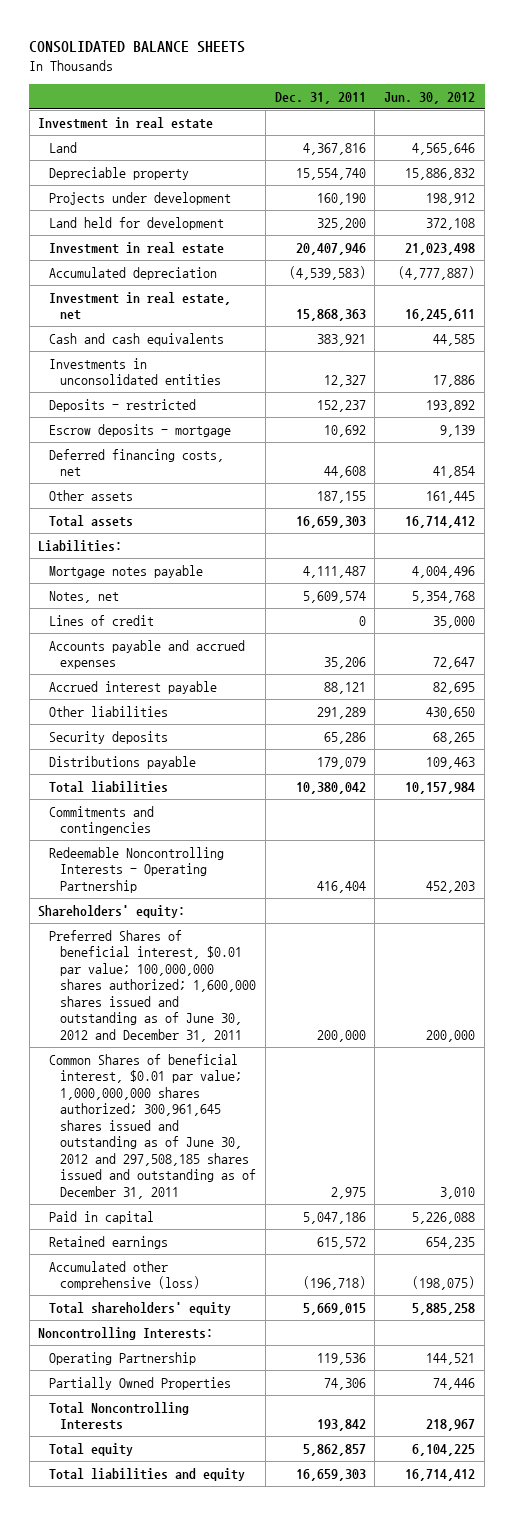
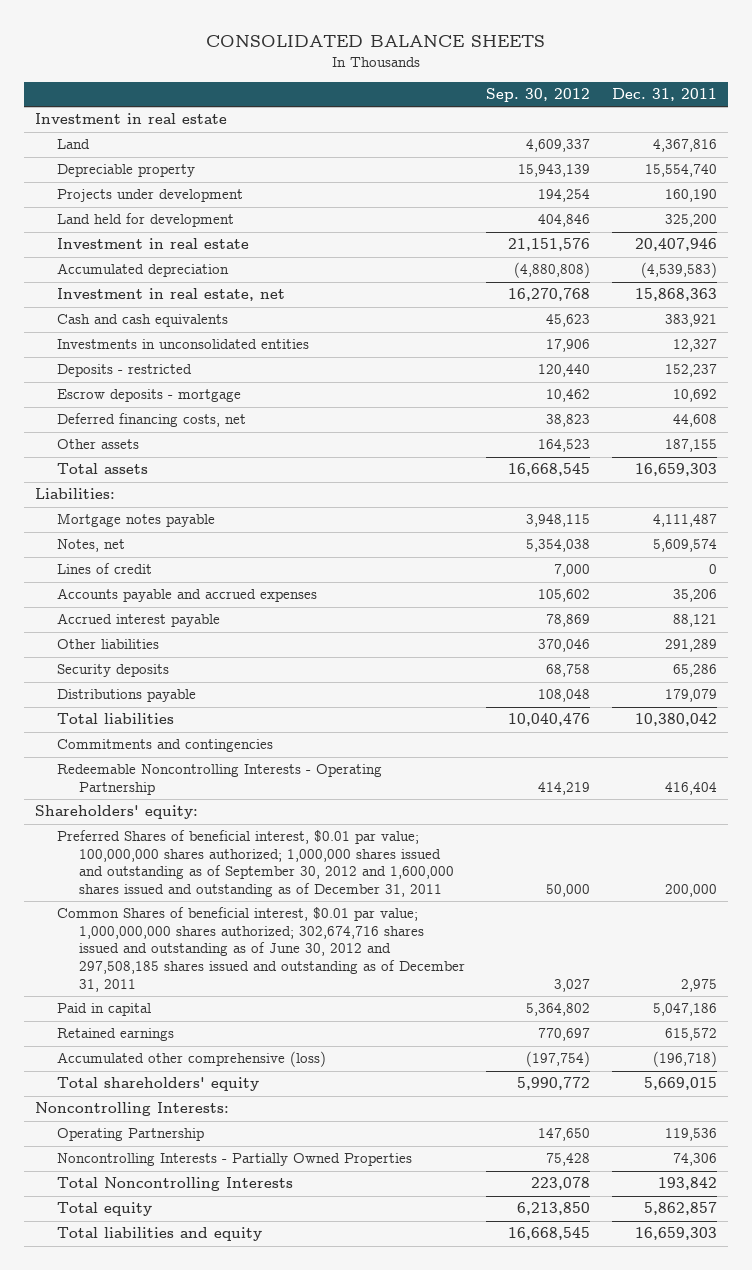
[384,91,476,104] Jun. 30, 2012 -> none
none -> [486,88,591,103] Sep. 30, 2012
[49,929,256,1042] Preferred Shares of beneficial interest, $0.01 par value; 100,000,000 shares authorized; 1,600,000 shares issued and outstanding as of June 30, 2012 and December 31, 2011 -> [56,830,454,897] Preferred Shares of beneficial interest, $0.01 par value; 100,000,000 shares authorized; 1,000,000 shares issued and outstanding as of September 30, 2012 and 1,600,000 shares issued and outstanding as of December 31, 2011
[49,1053,256,1199] Common Shares of beneficial interest, $0.01 par value; 1,000,000,000 shares authorized; 300,961,645 shares issued and outstanding as of June 30, 2012 and 297,508,185 shares issued and outstanding as of December 31, 2011 -> [56,907,465,992] Common Shares of beneficial interest, $0.01 par value; 1,000,000,000 shares authorized; 302,674,716 shares issued and outstanding as of June 30, 2012 and 297,508,185 shares issued and outstanding as of December 31, 2011
[49,1376,232,1390] Partially Owned Properties -> [56,1153,412,1167] Noncontrolling Interests - Partially Owned Properties

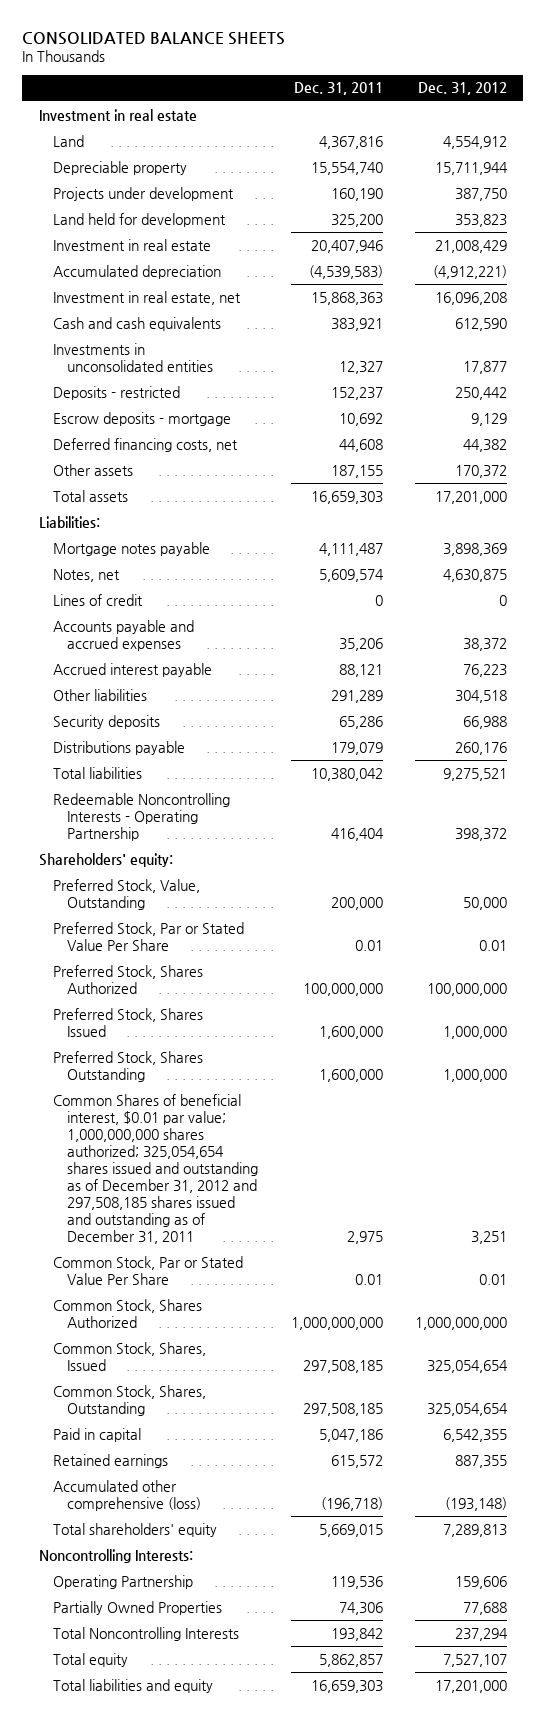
[486,88,591,103] Sep. 30, 2012 -> none
none -> [418,82,508,96] Dec. 31, 2012
[56,739,273,753] Commitments and contingencies -> none
[56,830,454,897] Preferred Shares of beneficial interest, $0.01 par value; 100,000,000 shares authorized; 1,000,000 shares issued and outstanding as of September 30, 2012 and 1,600,000 shares issued and outstanding as of December 31, 2011 -> [52,878,200,910] Preferred Stock, Value, Outstanding
none -> [52,921,244,951] Preferred Stock, Par or Stated Value Per Share
none -> [52,964,203,994] Preferred Stock, Shares Authorized
none -> [52,1007,203,1037] Preferred Stock, Shares Issued
none -> [52,1050,203,1082] Preferred Stock, Shares Outstanding
[56,907,465,992] Common Shares of beneficial interest, $0.01 par value; 1,000,000,000 shares authorized; 302,674,716 shares issued and outstanding as of June 30, 2012 and 297,508,185 shares issued and outstanding as of December 31, 2011 -> [52,1093,259,1244] Common Shares of beneficial interest, $0.01 par value; 1,000,000,000 shares authorized; 325,054,654 shares issued and outstanding as of December 31, 2012 and 297,508,185 shares issued and outstanding as of December 31, 2011
none -> [52,1255,243,1285] Common Stock, Par or Stated Value Per Share
none -> [52,1298,202,1328] Common Stock, Shares Authorized
none -> [52,1341,206,1371] Common Stock, Shares, Issued
none -> [52,1384,206,1416] Common Stock, Shares, Outstanding
[56,1153,412,1167] Noncontrolling Interests - Partially Owned Properties -> [52,1600,222,1615] Partially Owned Properties

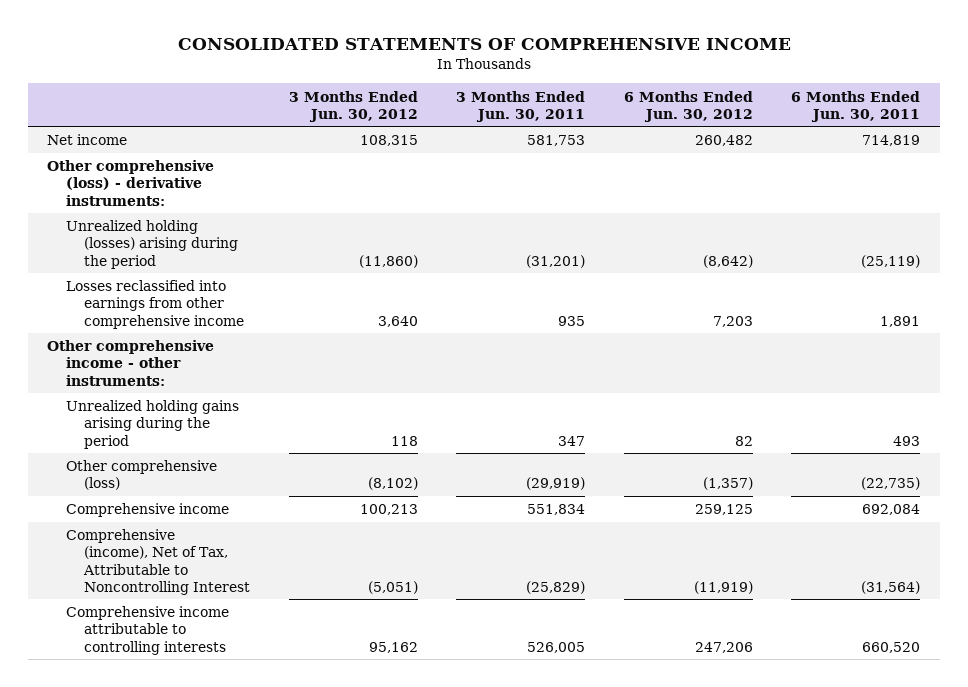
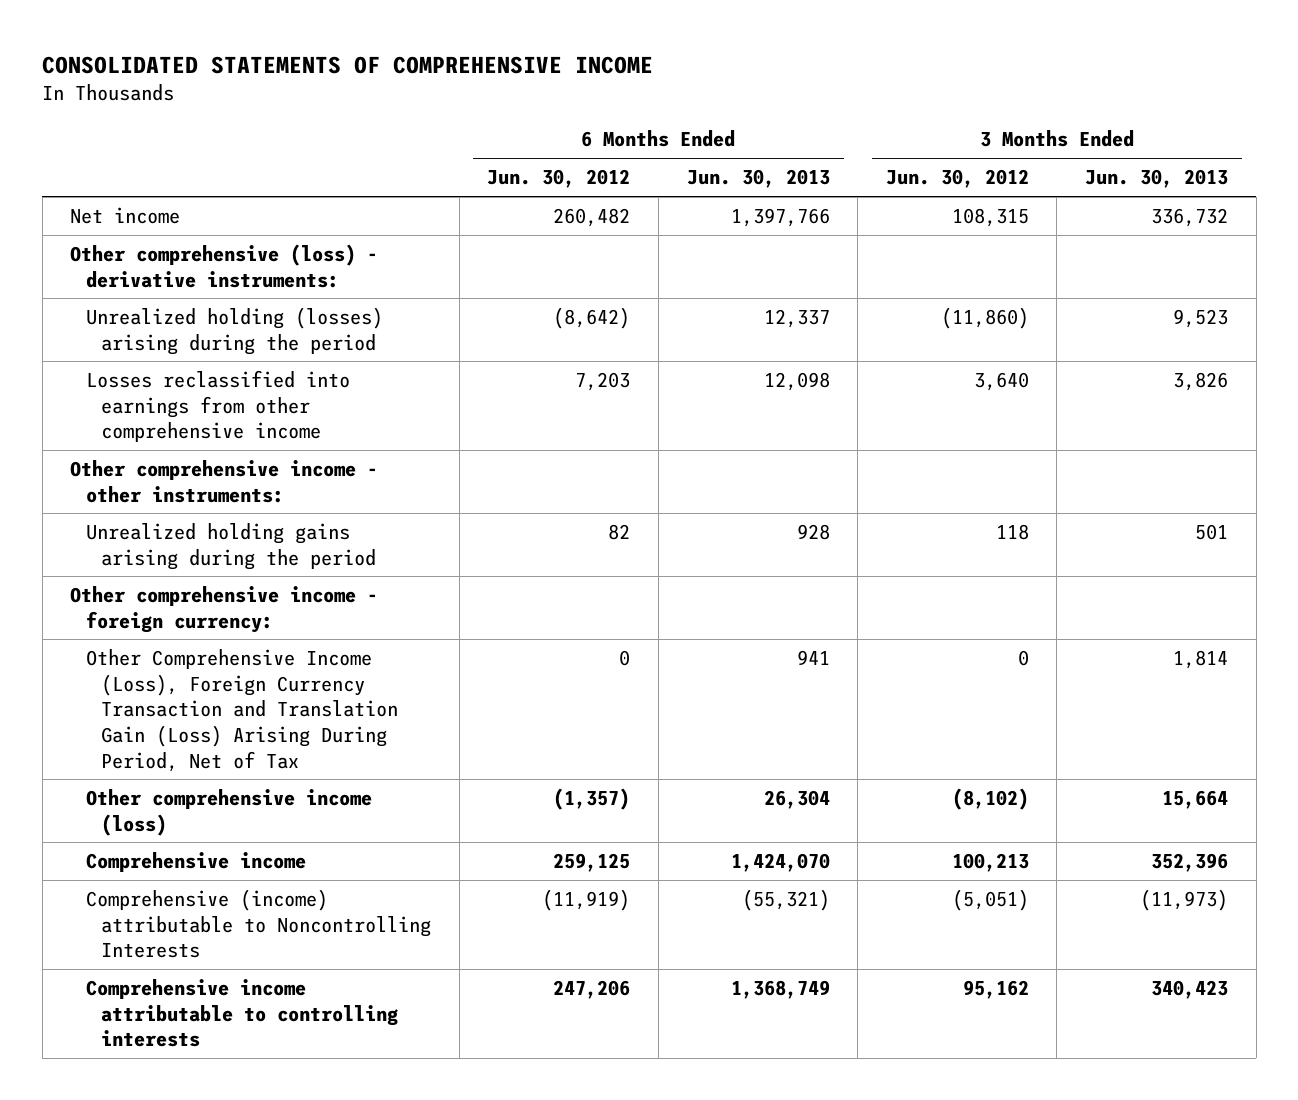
[456,90,586,122] 3 Months Ended Jun. 30, 2011 -> none
[791,90,921,122] 6 Months Ended Jun. 30, 2011 -> none
none -> [686,169,830,189] Jun. 30, 2013
none -> [1085,169,1229,189] Jun. 30, 2013
none -> [70,585,379,633] Other comprehensive income - foreign currency:
none -> [85,648,398,772] Other Comprehensive Income (Loss), Foreign Currency Transaction and Translation Gain (Loss) Arising During Period, Net of Tax
[65,460,217,491] Other comprehensive (loss) -> [85,788,372,836] Other comprehensive income (loss)
[65,529,251,595] Comprehensive (income), Net of Tax, Attributable to Noncontrolling Interest -> [85,888,431,959] Comprehensive (income) attributable to Noncontrolling Interests

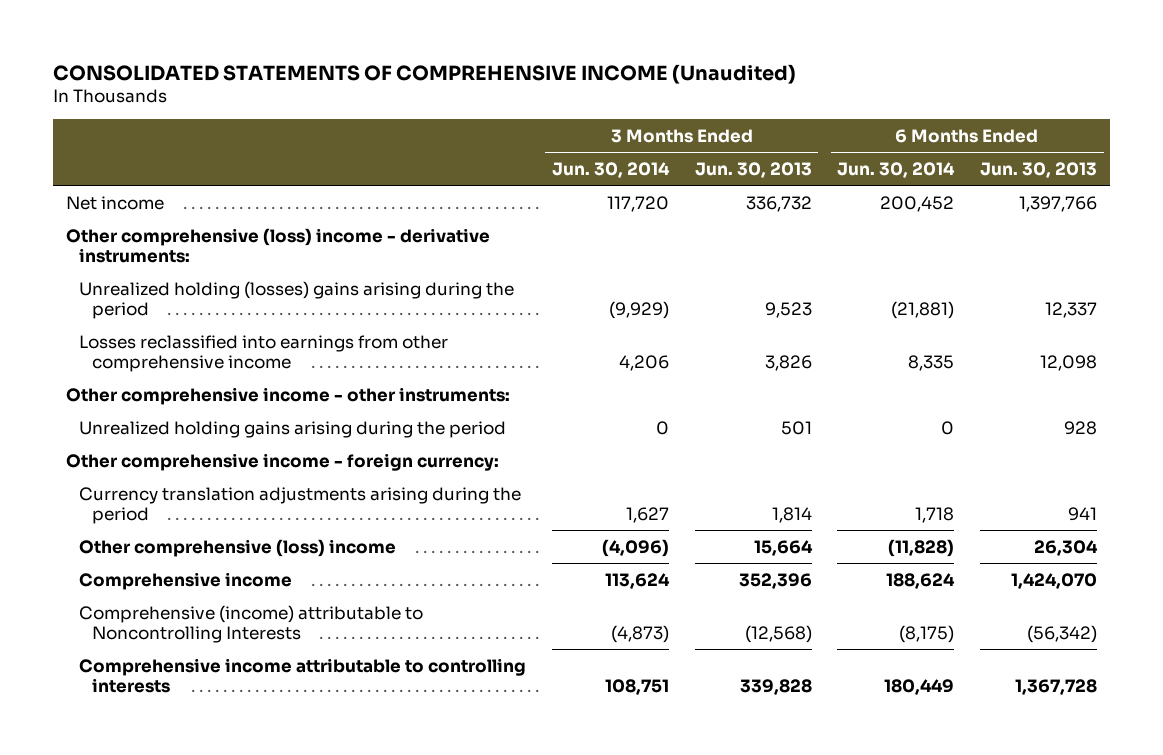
[42,56,654,75] CONSOLIDATED STATEMENTS OF COMPREHENSIVE INCOME -> [53,63,797,84] CONSOLIDATED STATEMENTS OF COMPREHENSIVE INCOME (Unaudited)
[487,169,631,189] Jun. 30, 2012 -> none
[885,169,1029,189] Jun. 30, 2012 -> none
none -> [551,161,670,178] Jun. 30, 2014
none -> [837,161,956,178] Jun. 30, 2014
[70,243,379,288] Other comprehensive (loss) - derivative instruments: -> [66,227,491,263] Other comprehensive (loss) income - derivative instruments:
[85,306,383,355] Unrealized holding (losses) arising during the period -> [79,280,515,319] Unrealized holding (losses) gains arising during the period
[85,648,398,772] Other Comprehensive Income (Loss), Foreign Currency Transaction and Translation Gain (Loss) Arising During Period, Net of Tax -> [79,486,522,524] Currency translation adjustments arising during the period
[85,788,372,836] Other comprehensive income (loss) -> [79,538,397,557] Other comprehensive (loss) income
[741,888,830,911] (55,321) -> [1027,624,1098,643] (56,342)
[1140,888,1229,911] (11,973) -> [744,624,812,643] (12,568)
[730,979,830,999] 1,368,749 -> [1015,678,1098,695] 1,367,728
[1151,979,1229,999] 340,423 -> [739,678,812,695] 339,828

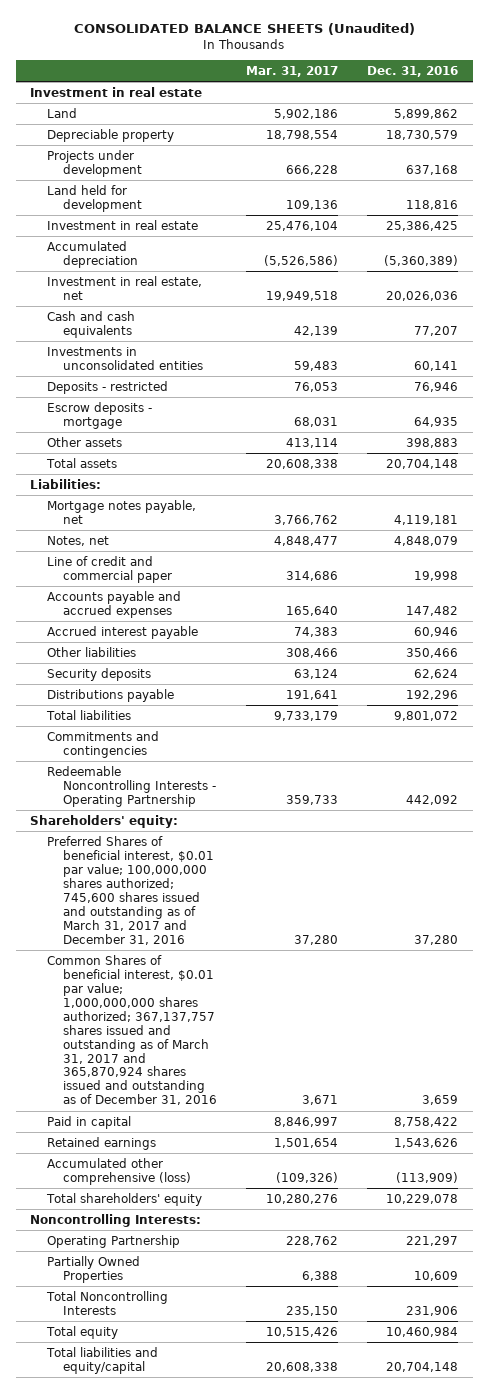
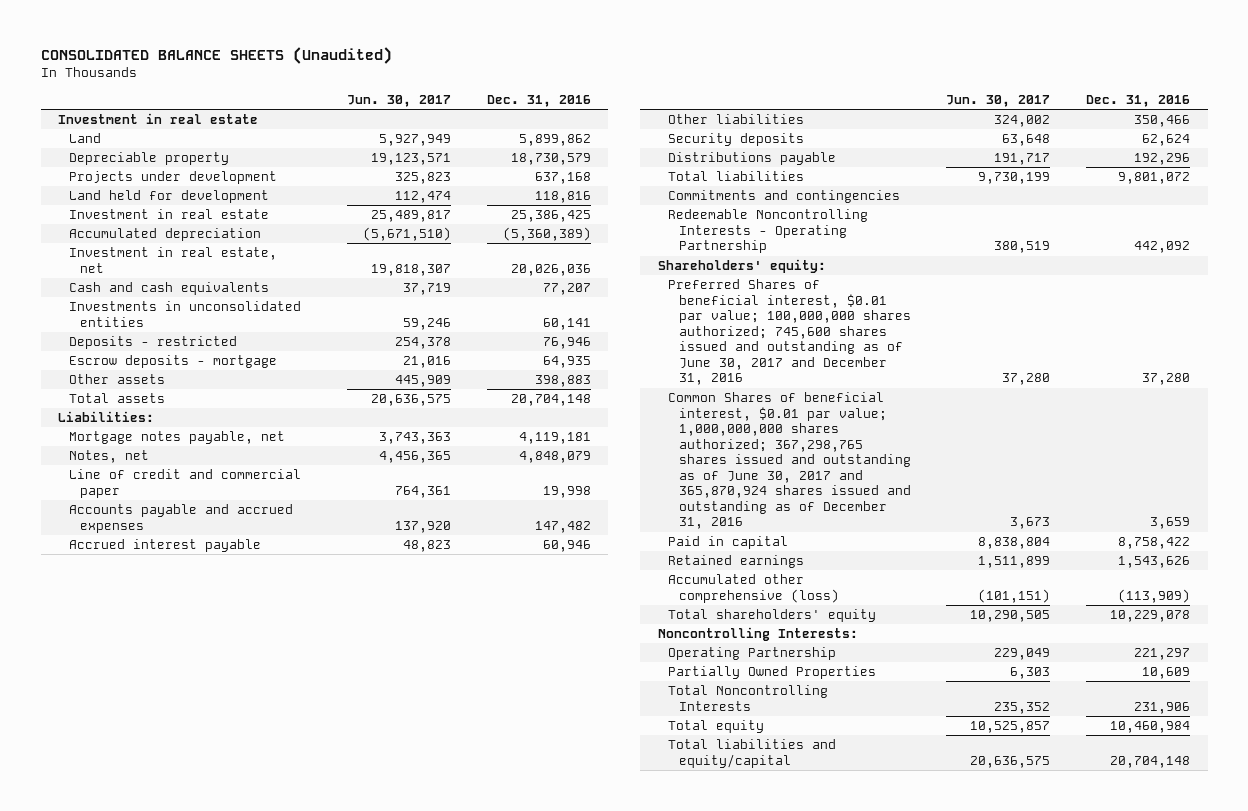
[246,65,339,77] Mar. 31, 2017 -> none
none -> [347,95,452,108] Jun. 30, 2017
[46,835,215,945] Preferred Shares of beneficial interest, $0.01 par value; 100,000,000 shares authorized; 745,600 shares issued and outstanding as of March 31, 2017 and December 31, 2016 -> [668,279,912,386] Preferred Shares of beneficial interest, $0.01 par value; 100,000,000 shares authorized; 745,600 shares issued and outstanding as of June 30, 2017 and December 31, 2016
[46,954,218,1106] Common Shares of beneficial interest, $0.01 par value; 1,000,000,000 shares authorized; 367,137,757 shares issued and outstanding as of March 31, 2017 and 365,870,924 shares issued and outstanding as of December 31, 2016 -> [668,392,912,530] Common Shares of beneficial interest, $0.01 par value; 1,000,000,000 shares authorized; 367,298,765 shares issued and outstanding as of June 30, 2017 and 365,870,924 shares issued and outstanding as of December 31, 2016

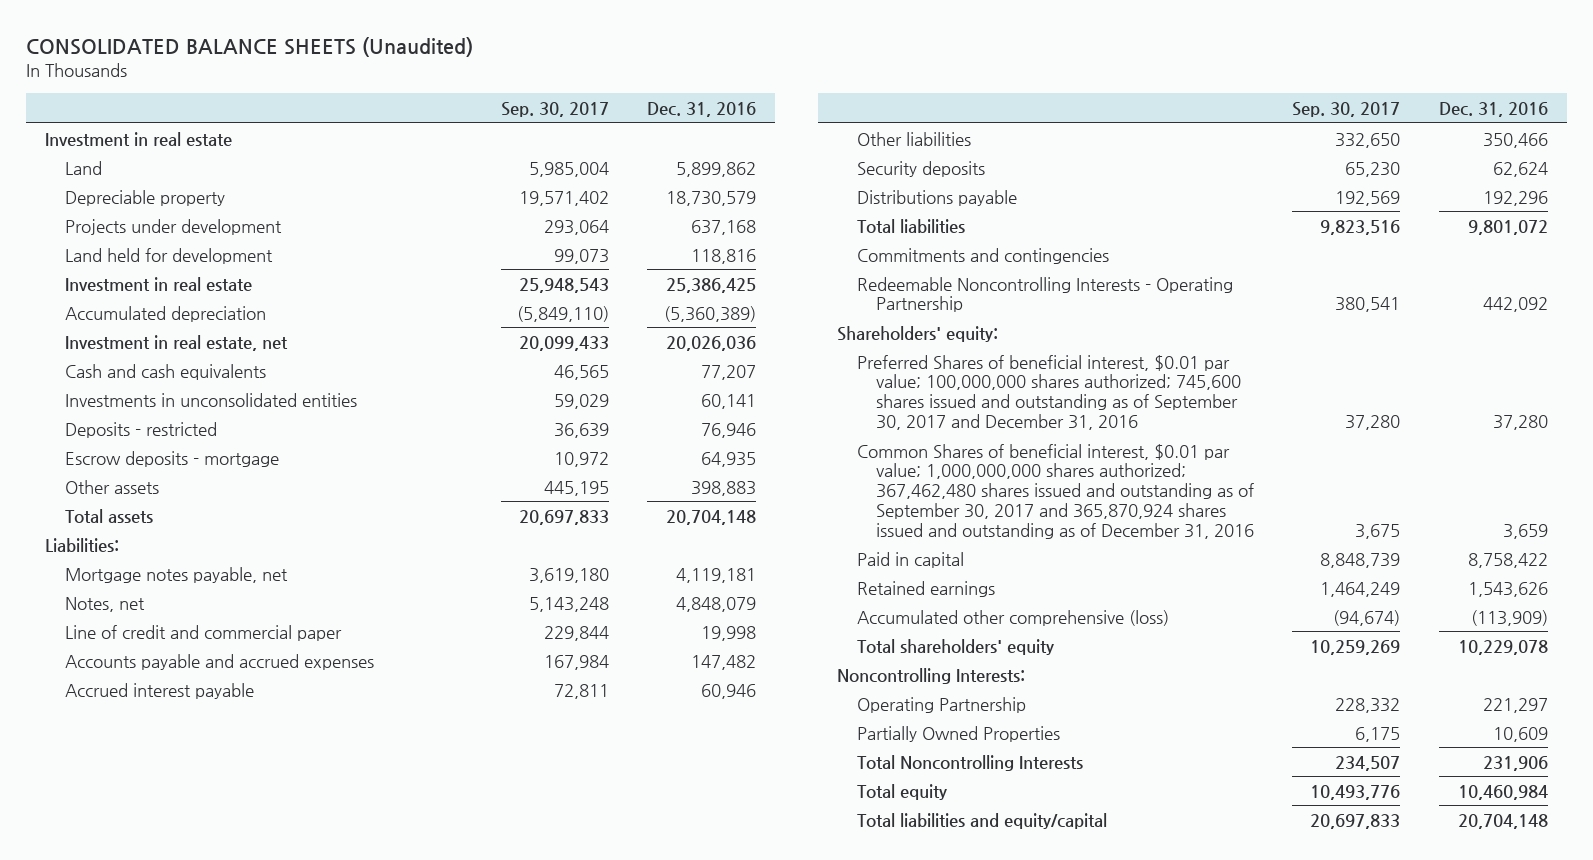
[347,95,452,108] Jun. 30, 2017 -> none
none -> [500,102,609,118] Sep. 30, 2017
[668,279,912,386] Preferred Shares of beneficial interest, $0.01 par value; 100,000,000 shares authorized; 745,600 shares issued and outstanding as of June 30, 2017 and December 31, 2016 -> [856,354,1242,431] Preferred Shares of beneficial interest, $0.01 par value; 100,000,000 shares authorized; 745,600 shares issued and outstanding as of September 30, 2017 and December 31, 2016
[668,392,912,530] Common Shares of beneficial interest, $0.01 par value; 1,000,000,000 shares authorized; 367,298,765 shares issued and outstanding as of June 30, 2017 and 365,870,924 shares issued and outstanding as of December 31, 2016 -> [856,443,1255,539] Common Shares of beneficial interest, $0.01 par value; 1,000,000,000 shares authorized; 367,462,480 shares issued and outstanding as of September 30, 2017 and 365,870,924 shares issued and outstanding as of December 31, 2016

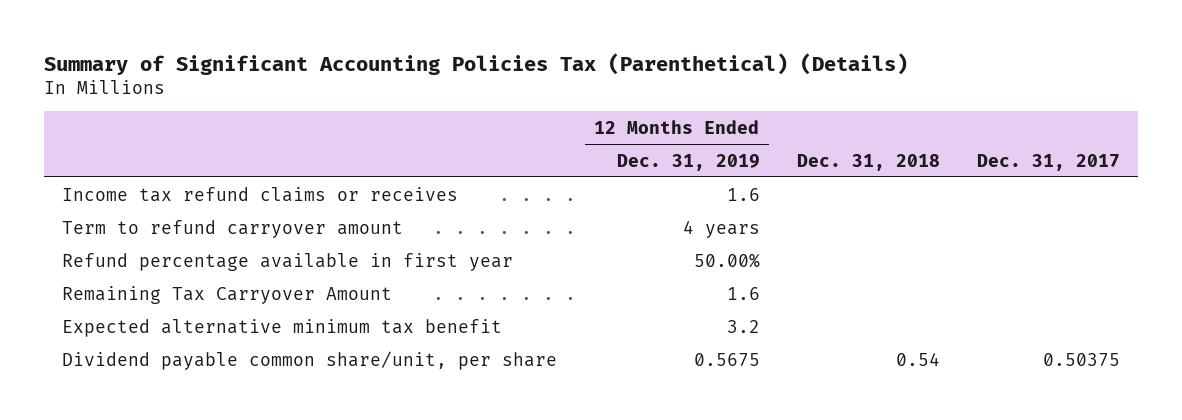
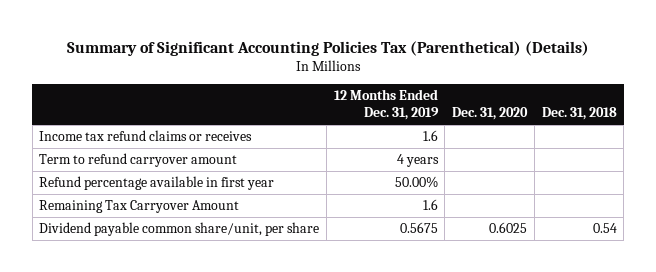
[976,153,1120,171] Dec. 31, 2017 -> none
none -> [452,107,529,121] Dec. 31, 2020
[62,318,503,337] Expected alternative minimum tax benefit -> none

